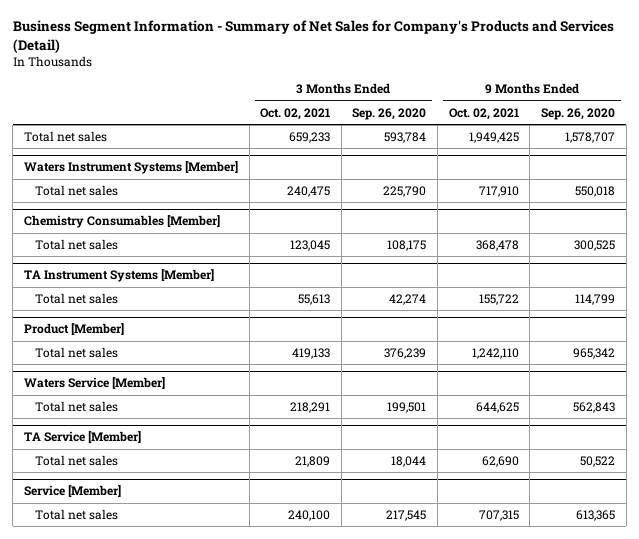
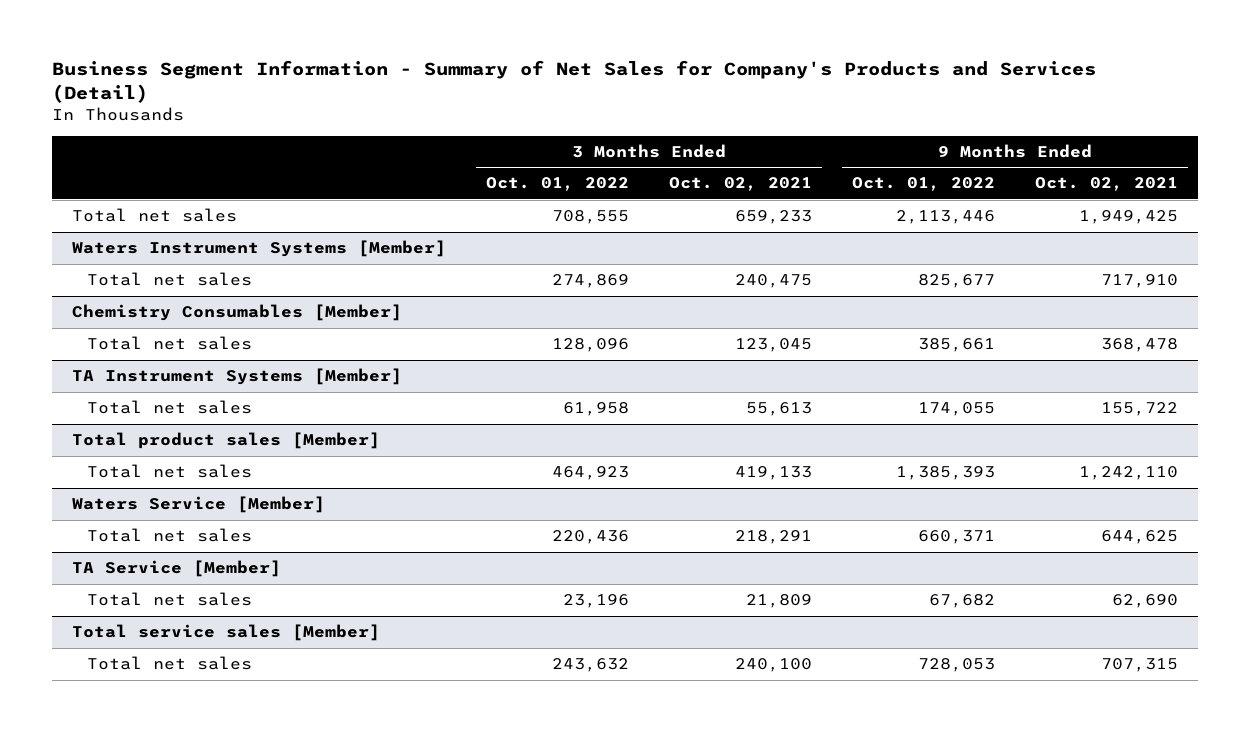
[352,107,427,120] Sep. 26, 2020 -> none
[541,107,616,120] Sep. 26, 2020 -> none
none -> [485,177,629,192] Oct. 01, 2022
none -> [851,177,995,192] Oct. 01, 2022
[23,323,124,336] Product [Member] -> [71,432,380,450] Total product sales [Member]
[23,485,121,498] Service [Member] -> [71,624,380,642] Total service sales [Member]

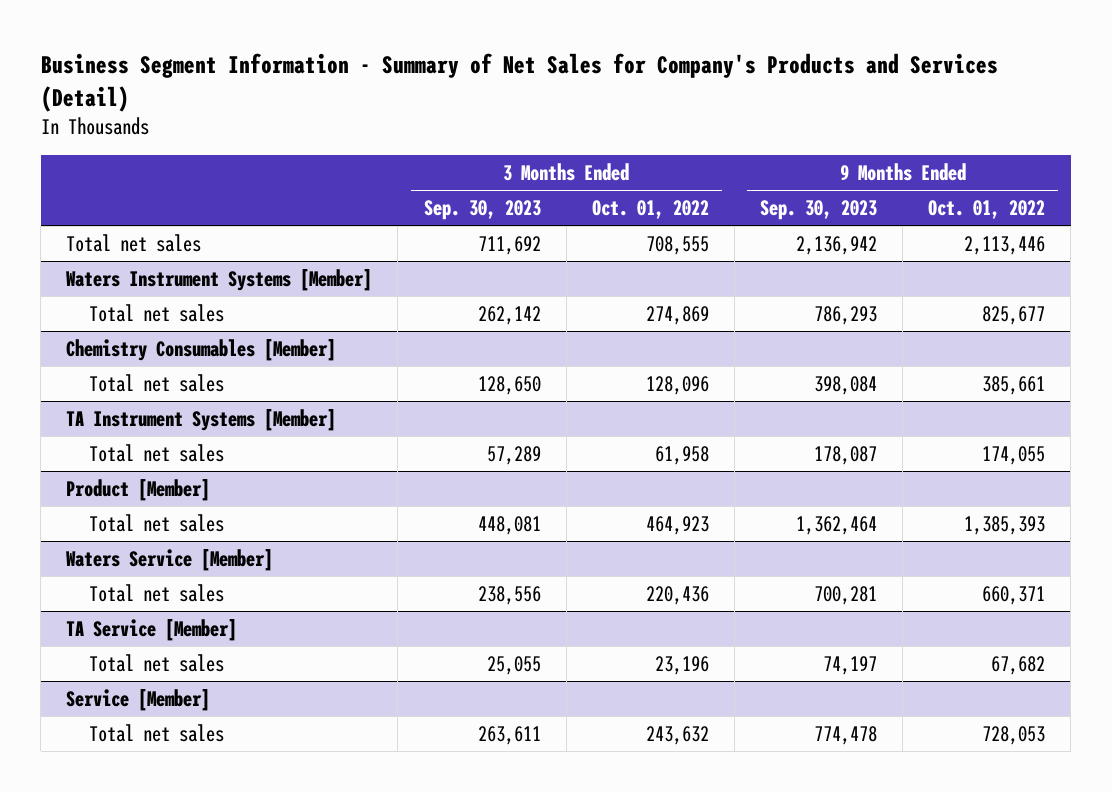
[668,177,812,192] Oct. 02, 2021 -> none
[1034,177,1178,192] Oct. 02, 2021 -> none
none -> [423,200,541,221] Sep. 30, 2023
none -> [760,200,878,221] Sep. 30, 2023
[71,432,380,450] Total product sales [Member] -> [66,478,211,501] Product [Member]
[71,624,380,642] Total service sales [Member] -> [66,688,211,711] Service [Member]

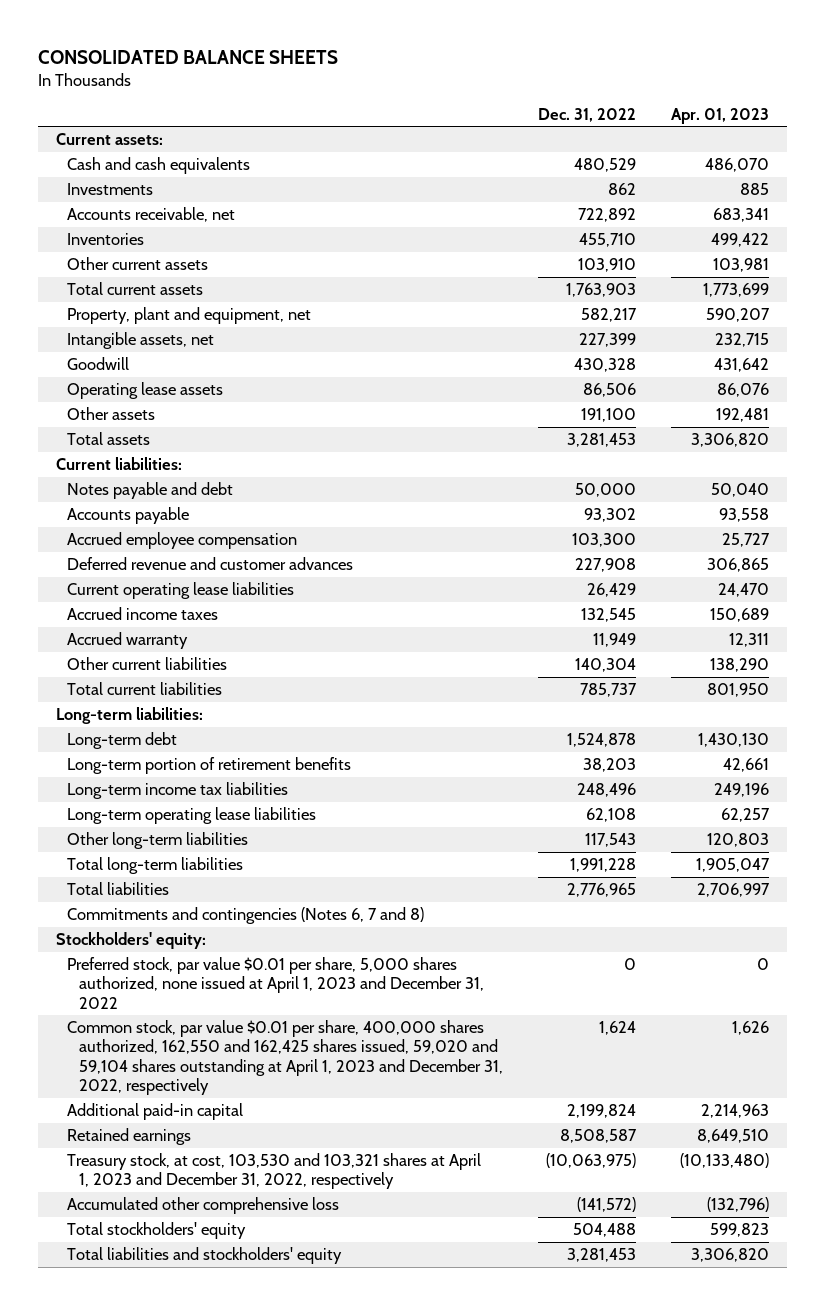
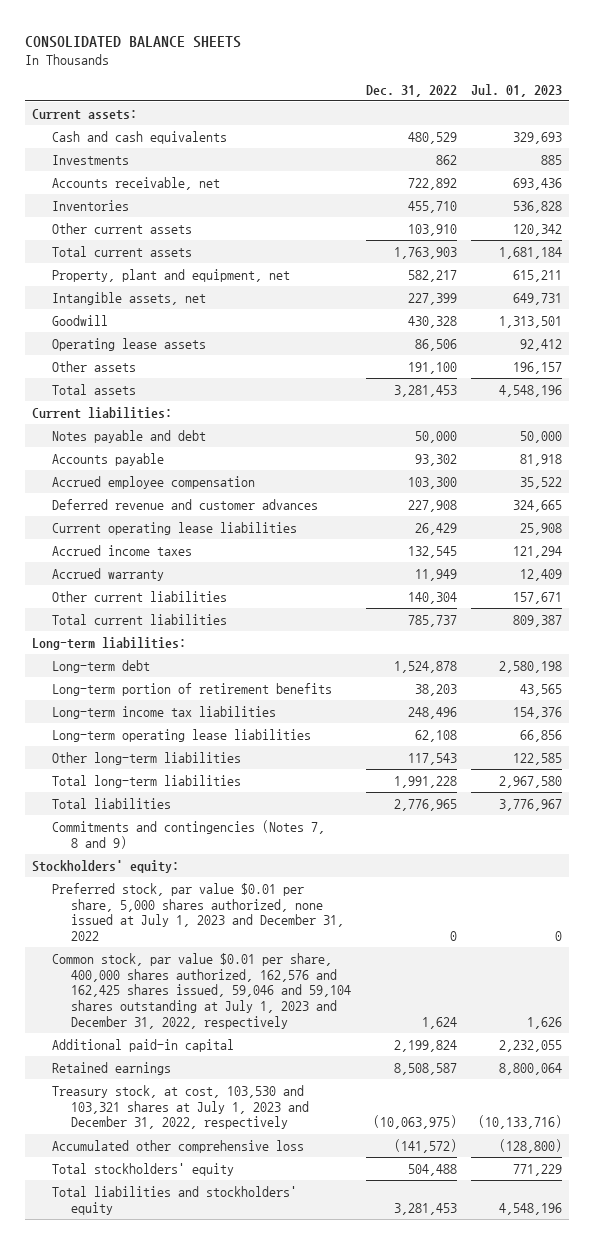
[671,107,770,124] Apr. 01, 2023 -> none
none -> [470,83,562,97] Jul. 01, 2023
[67,906,425,924] Commitments and contingencies (Notes 6, 7 and 8) -> [51,819,325,849] Commitments and contingencies (Notes 7, 8 and 9)
[67,956,485,1009] Preferred stock, par value $0.01 per share, 5,000 shares authorized, none issued at April 1, 2023 and December 31, 2022 -> [51,882,345,942] Preferred stock, par value $0.01 per share, 5,000 shares authorized, none issued at July 1, 2023 and December 31, 2022
[67,1019,504,1096] Common stock, par value $0.01 per share, 400,000 shares authorized, 162,550 and 162,425 shares issued, 59,020 and 59,104 shares outstanding at April 1, 2023 and December 31, 2022, respectively -> [51,952,352,1030] Common stock, par value $0.01 per share, 400,000 shares authorized, 162,576 and 162,425 shares issued, 59,046 and 59,104 shares outstanding at July 1, 2023 and December 31, 2022, respectively
[67,1152,482,1190] Treasury stock, at cost, 103,530 and 103,321 shares at April 1, 2023 and December 31, 2022, respectively -> [51,1084,310,1130] Treasury stock, at cost, 103,530 and 103,321 shares at July 1, 2023 and December 31, 2022, respectively

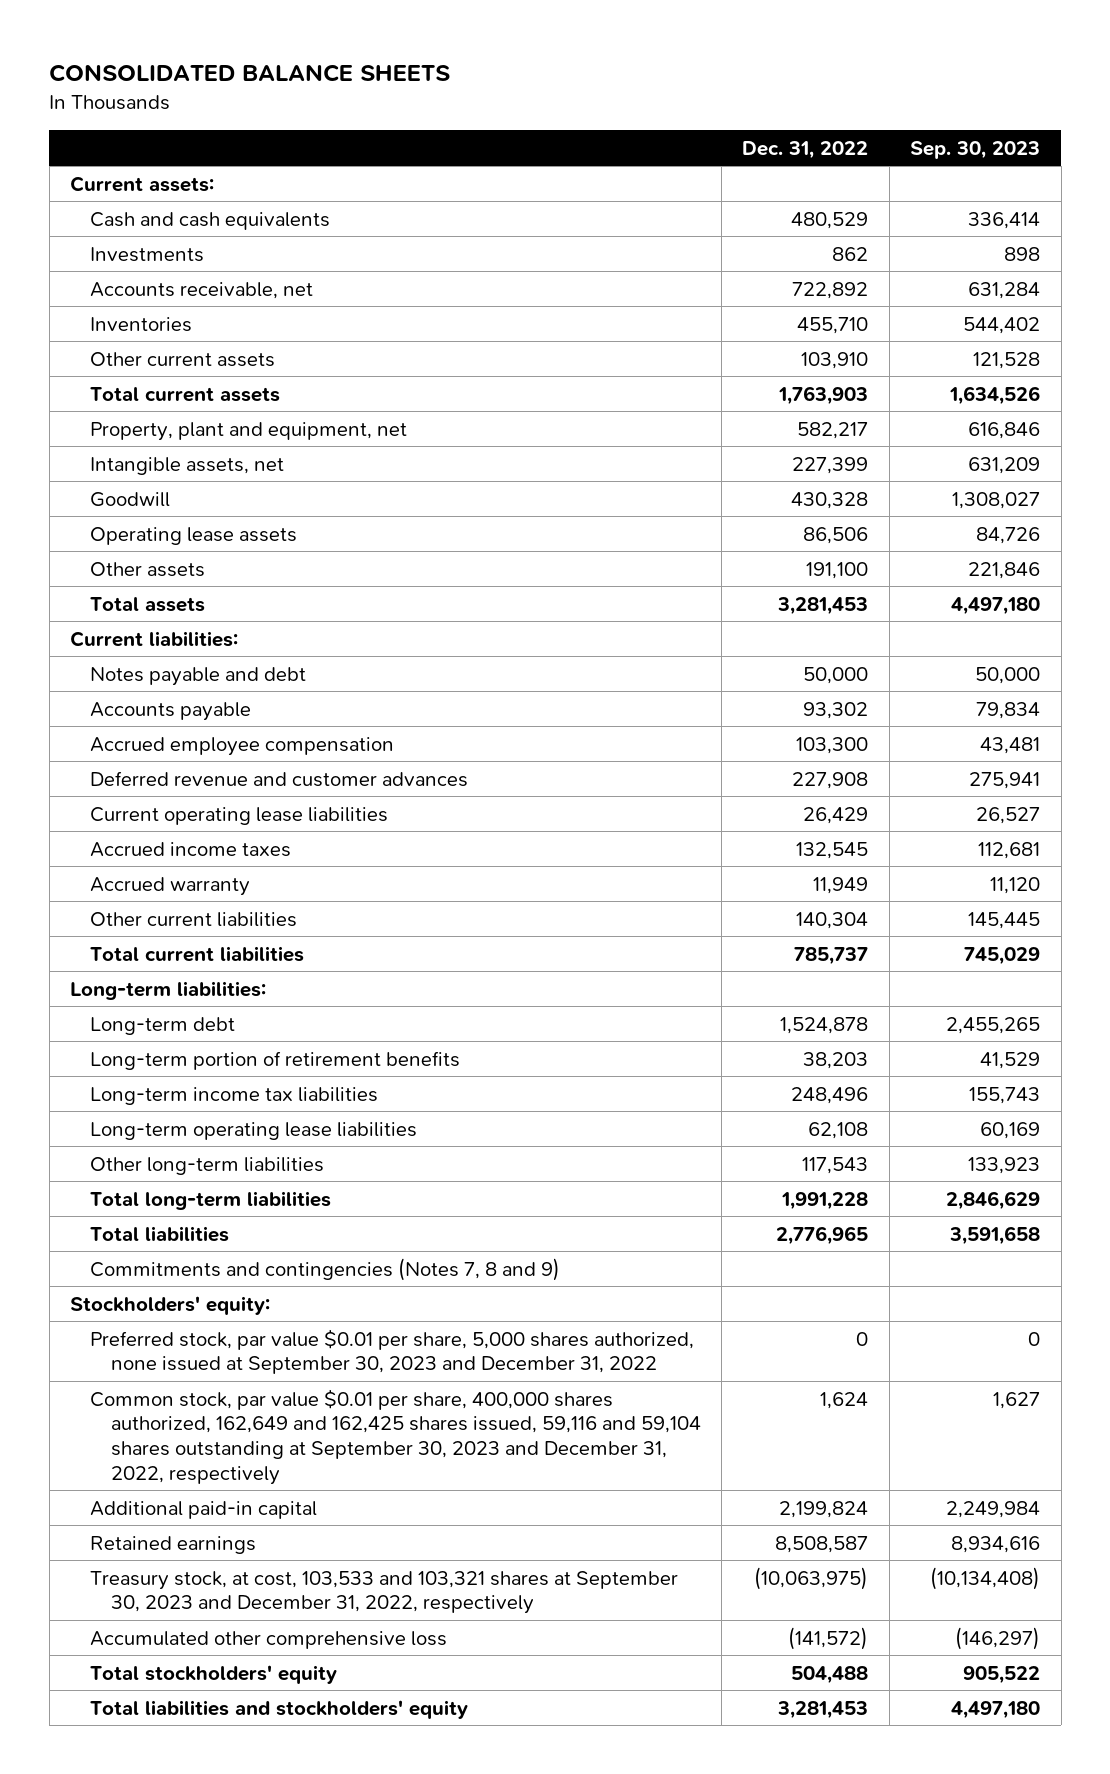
[470,83,562,97] Jul. 01, 2023 -> none
none -> [910,140,1041,159] Sep. 30, 2023
[51,882,345,942] Preferred stock, par value $0.01 per share, 5,000 shares authorized, none issued at July 1, 2023 and December 31, 2022 -> [90,1328,695,1375] Preferred stock, par value $0.01 per share, 5,000 shares authorized, none issued at September 30, 2023 and December 31, 2022
[51,952,352,1030] Common stock, par value $0.01 per share, 400,000 shares authorized, 162,576 and 162,425 shares issued, 59,046 and 59,104 shares outstanding at July 1, 2023 and December 31, 2022, respectively -> [90,1388,701,1485] Common stock, par value $0.01 per share, 400,000 shares authorized, 162,649 and 162,425 shares issued, 59,116 and 59,104 shares outstanding at September 30, 2023 and December 31, 2022, respectively
[51,1084,310,1130] Treasury stock, at cost, 103,530 and 103,321 shares at July 1, 2023 and December 31, 2022, respectively -> [90,1570,679,1615] Treasury stock, at cost, 103,533 and 103,321 shares at September 30, 2023 and December 31, 2022, respectively

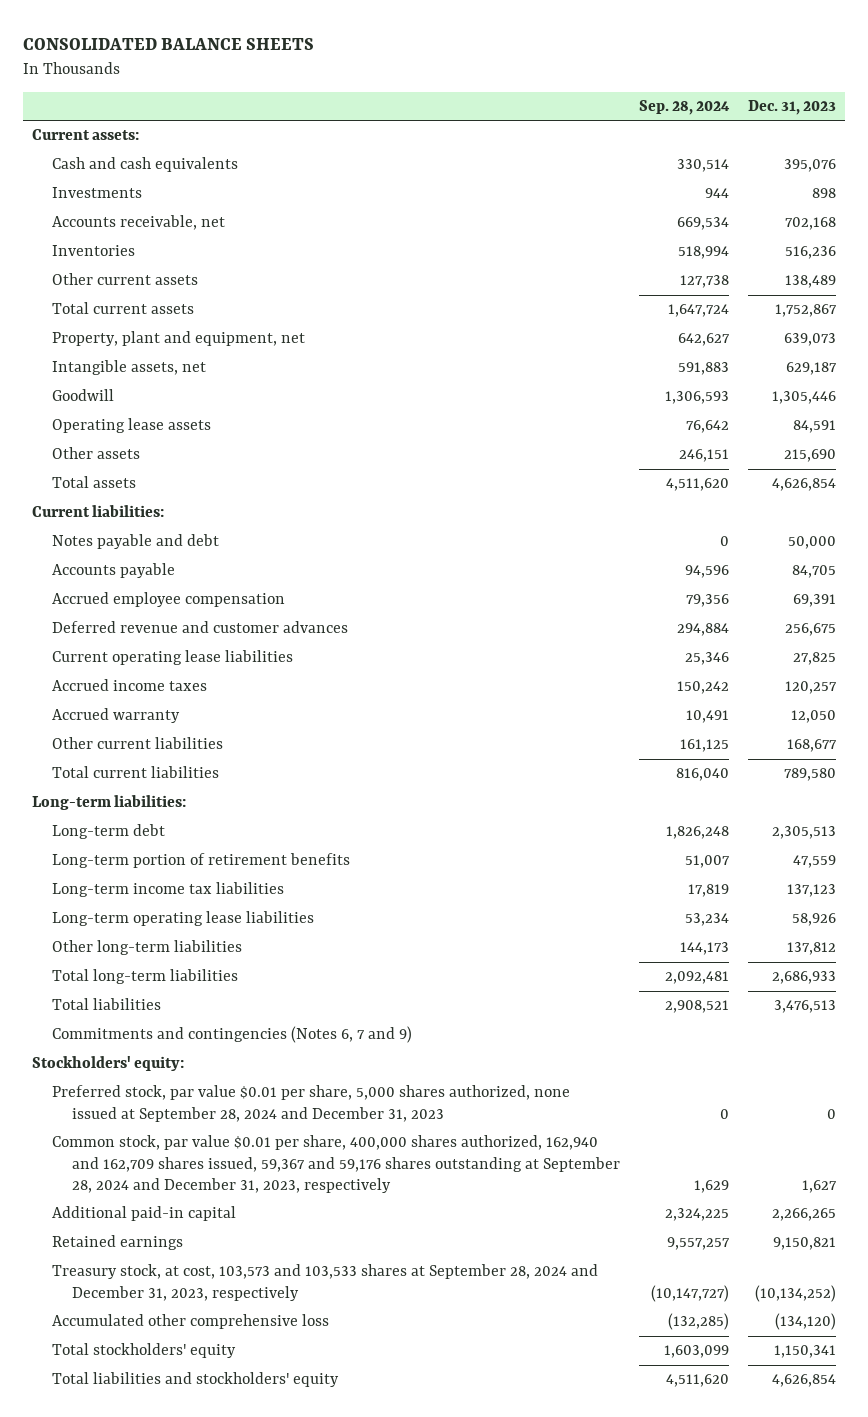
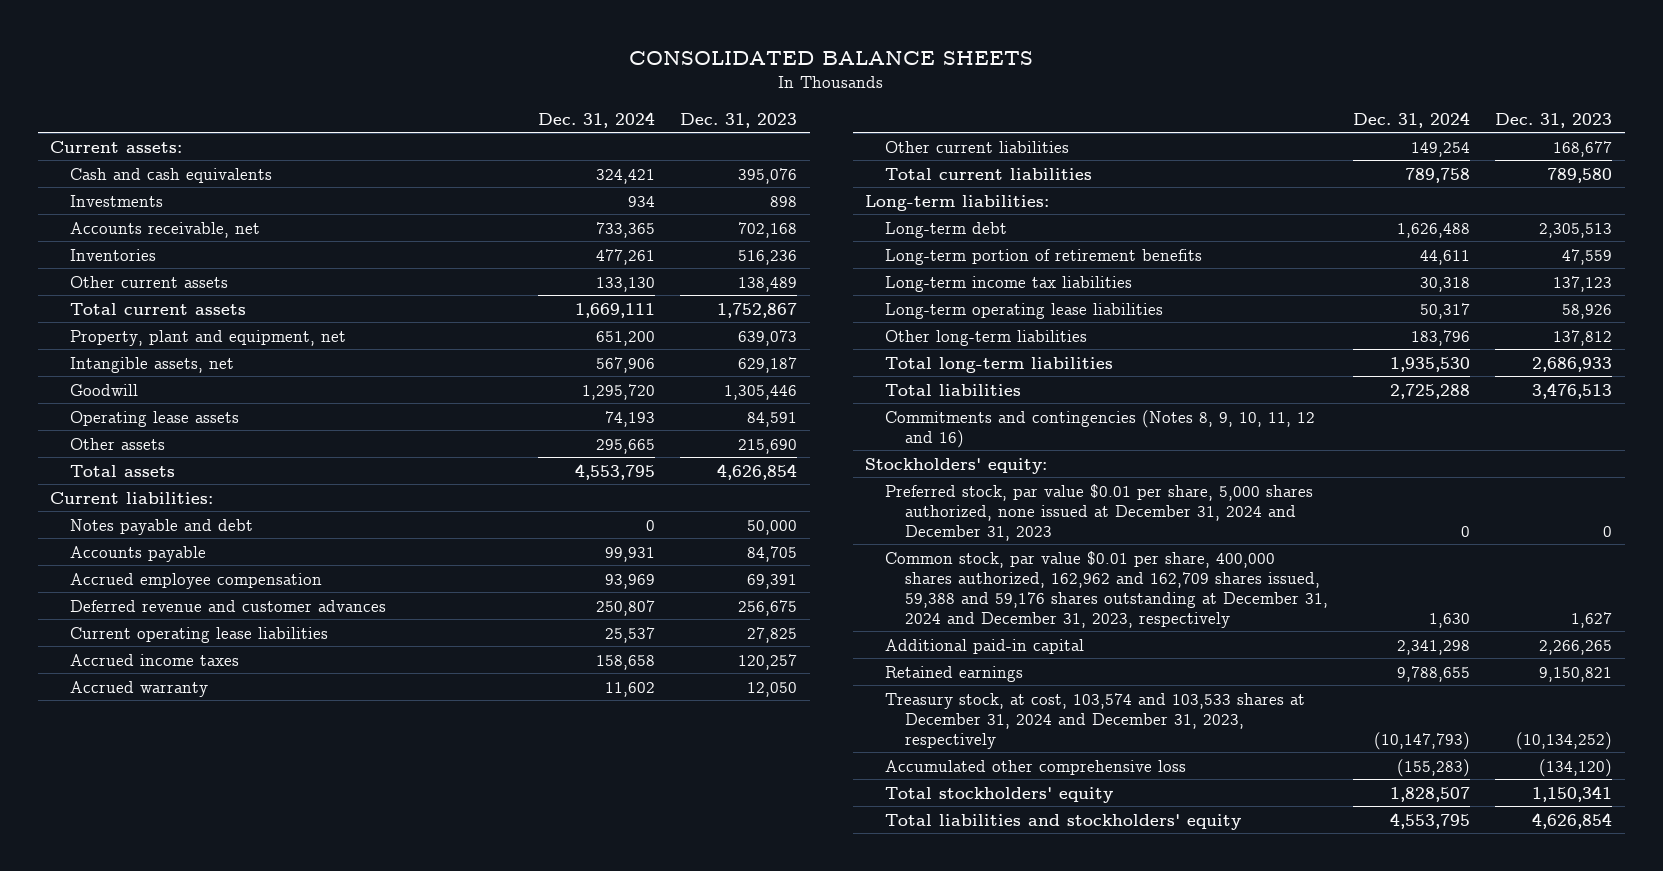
[638,99,730,115] Sep. 28, 2024 -> none
none -> [538,111,656,128] Dec. 31, 2024
[52,1026,413,1044] Commitments and contingencies (Notes 6, 7 and 9) -> [885,409,1316,448] Commitments and contingencies (Notes 8, 9, 10, 11, 12 and 16)
[52,1085,571,1122] Preferred stock, par value $0.01 per share, 5,000 shares authorized, none issued at September 28, 2024 and December 31, 2023 -> [885,483,1314,541] Preferred stock, par value $0.01 per share, 5,000 shares authorized, none issued at December 31, 2024 and December 31, 2023
[52,1135,621,1193] Common stock, par value $0.01 per share, 400,000 shares authorized, 162,940 and 162,709 shares issued, 59,367 and 59,176 shares outstanding at September 28, 2024 and December 31, 2023, respectively -> [885,550,1329,628] Common stock, par value $0.01 per share, 400,000 shares authorized, 162,962 and 162,709 shares issued, 59,388 and 59,176 shares outstanding at December 31, 2024 and December 31, 2023, respectively
[52,1264,599,1301] Treasury stock, at cost, 103,573 and 103,533 shares at September 28, 2024 and December 31, 2023, respectively -> [885,692,1306,749] Treasury stock, at cost, 103,574 and 103,533 shares at December 31, 2024 and December 31, 2023, respectively

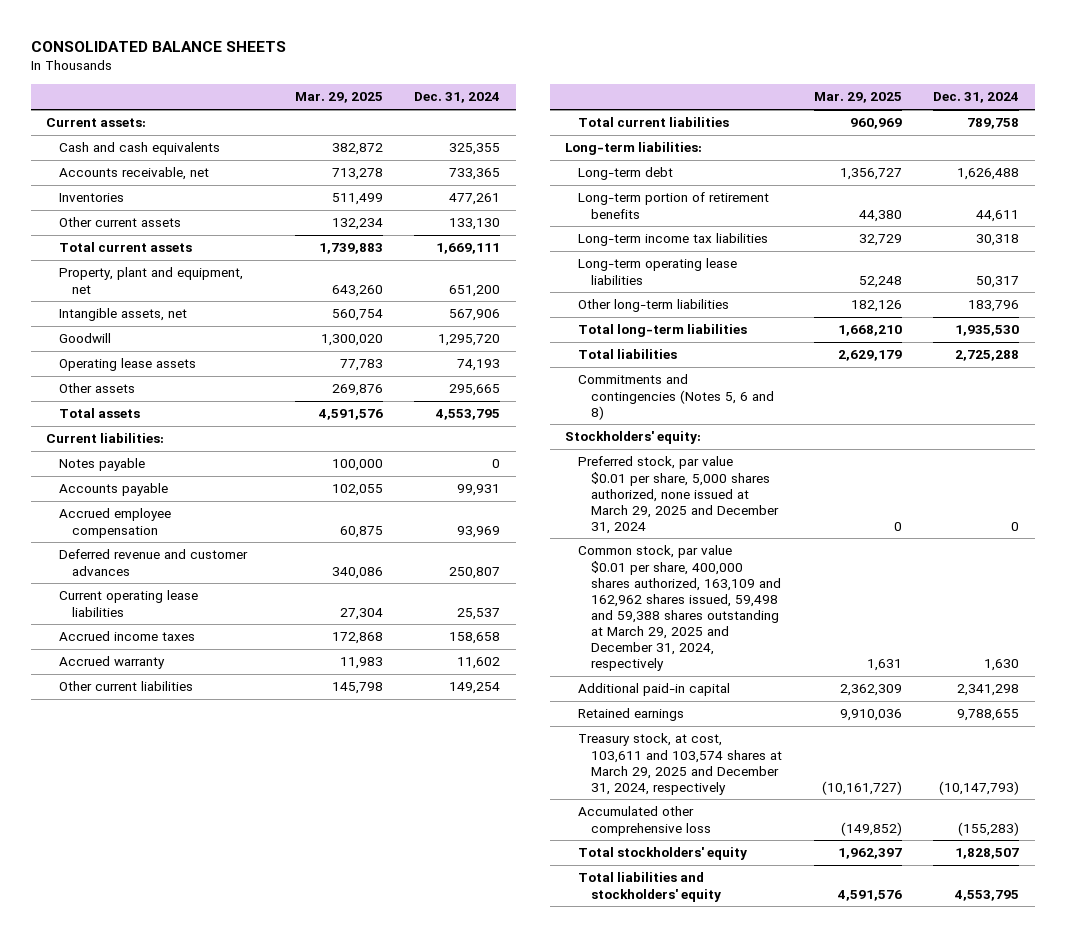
[680,112,798,128] Dec. 31, 2023 -> none
none -> [294,92,383,104] Mar. 29, 2025
[70,194,164,207] Investments -> none
[596,168,656,184] 324,421 -> [448,143,500,156] 325,355
[70,518,254,535] Notes payable and debt -> [59,458,146,472] Notes payable
[885,409,1316,448] Commitments and contingencies (Notes 8, 9, 10, 11, 12 and 16) -> [578,374,775,420] Commitments and contingencies (Notes 5, 6 and 8)
[885,483,1314,541] Preferred stock, par value $0.01 per share, 5,000 shares authorized, none issued at December 31, 2024 and December 31, 2023 -> [578,456,780,534] Preferred stock, par value $0.01 per share, 5,000 shares authorized, none issued at March 29, 2025 and December 31, 2024
[885,550,1329,628] Common stock, par value $0.01 per share, 400,000 shares authorized, 162,962 and 162,709 shares issued, 59,388 and 59,176 shares outstanding at December 31, 2024 and December 31, 2023, respectively -> [578,545,782,671] Common stock, par value $0.01 per share, 400,000 shares authorized, 163,109 and 162,962 shares issued, 59,498 and 59,388 shares outstanding at March 29, 2025 and December 31, 2024, respectively
[885,692,1306,749] Treasury stock, at cost, 103,574 and 103,533 shares at December 31, 2024 and December 31, 2023, respectively -> [578,733,783,795] Treasury stock, at cost, 103,611 and 103,574 shares at March 29, 2025 and December 31, 2024, respectively

